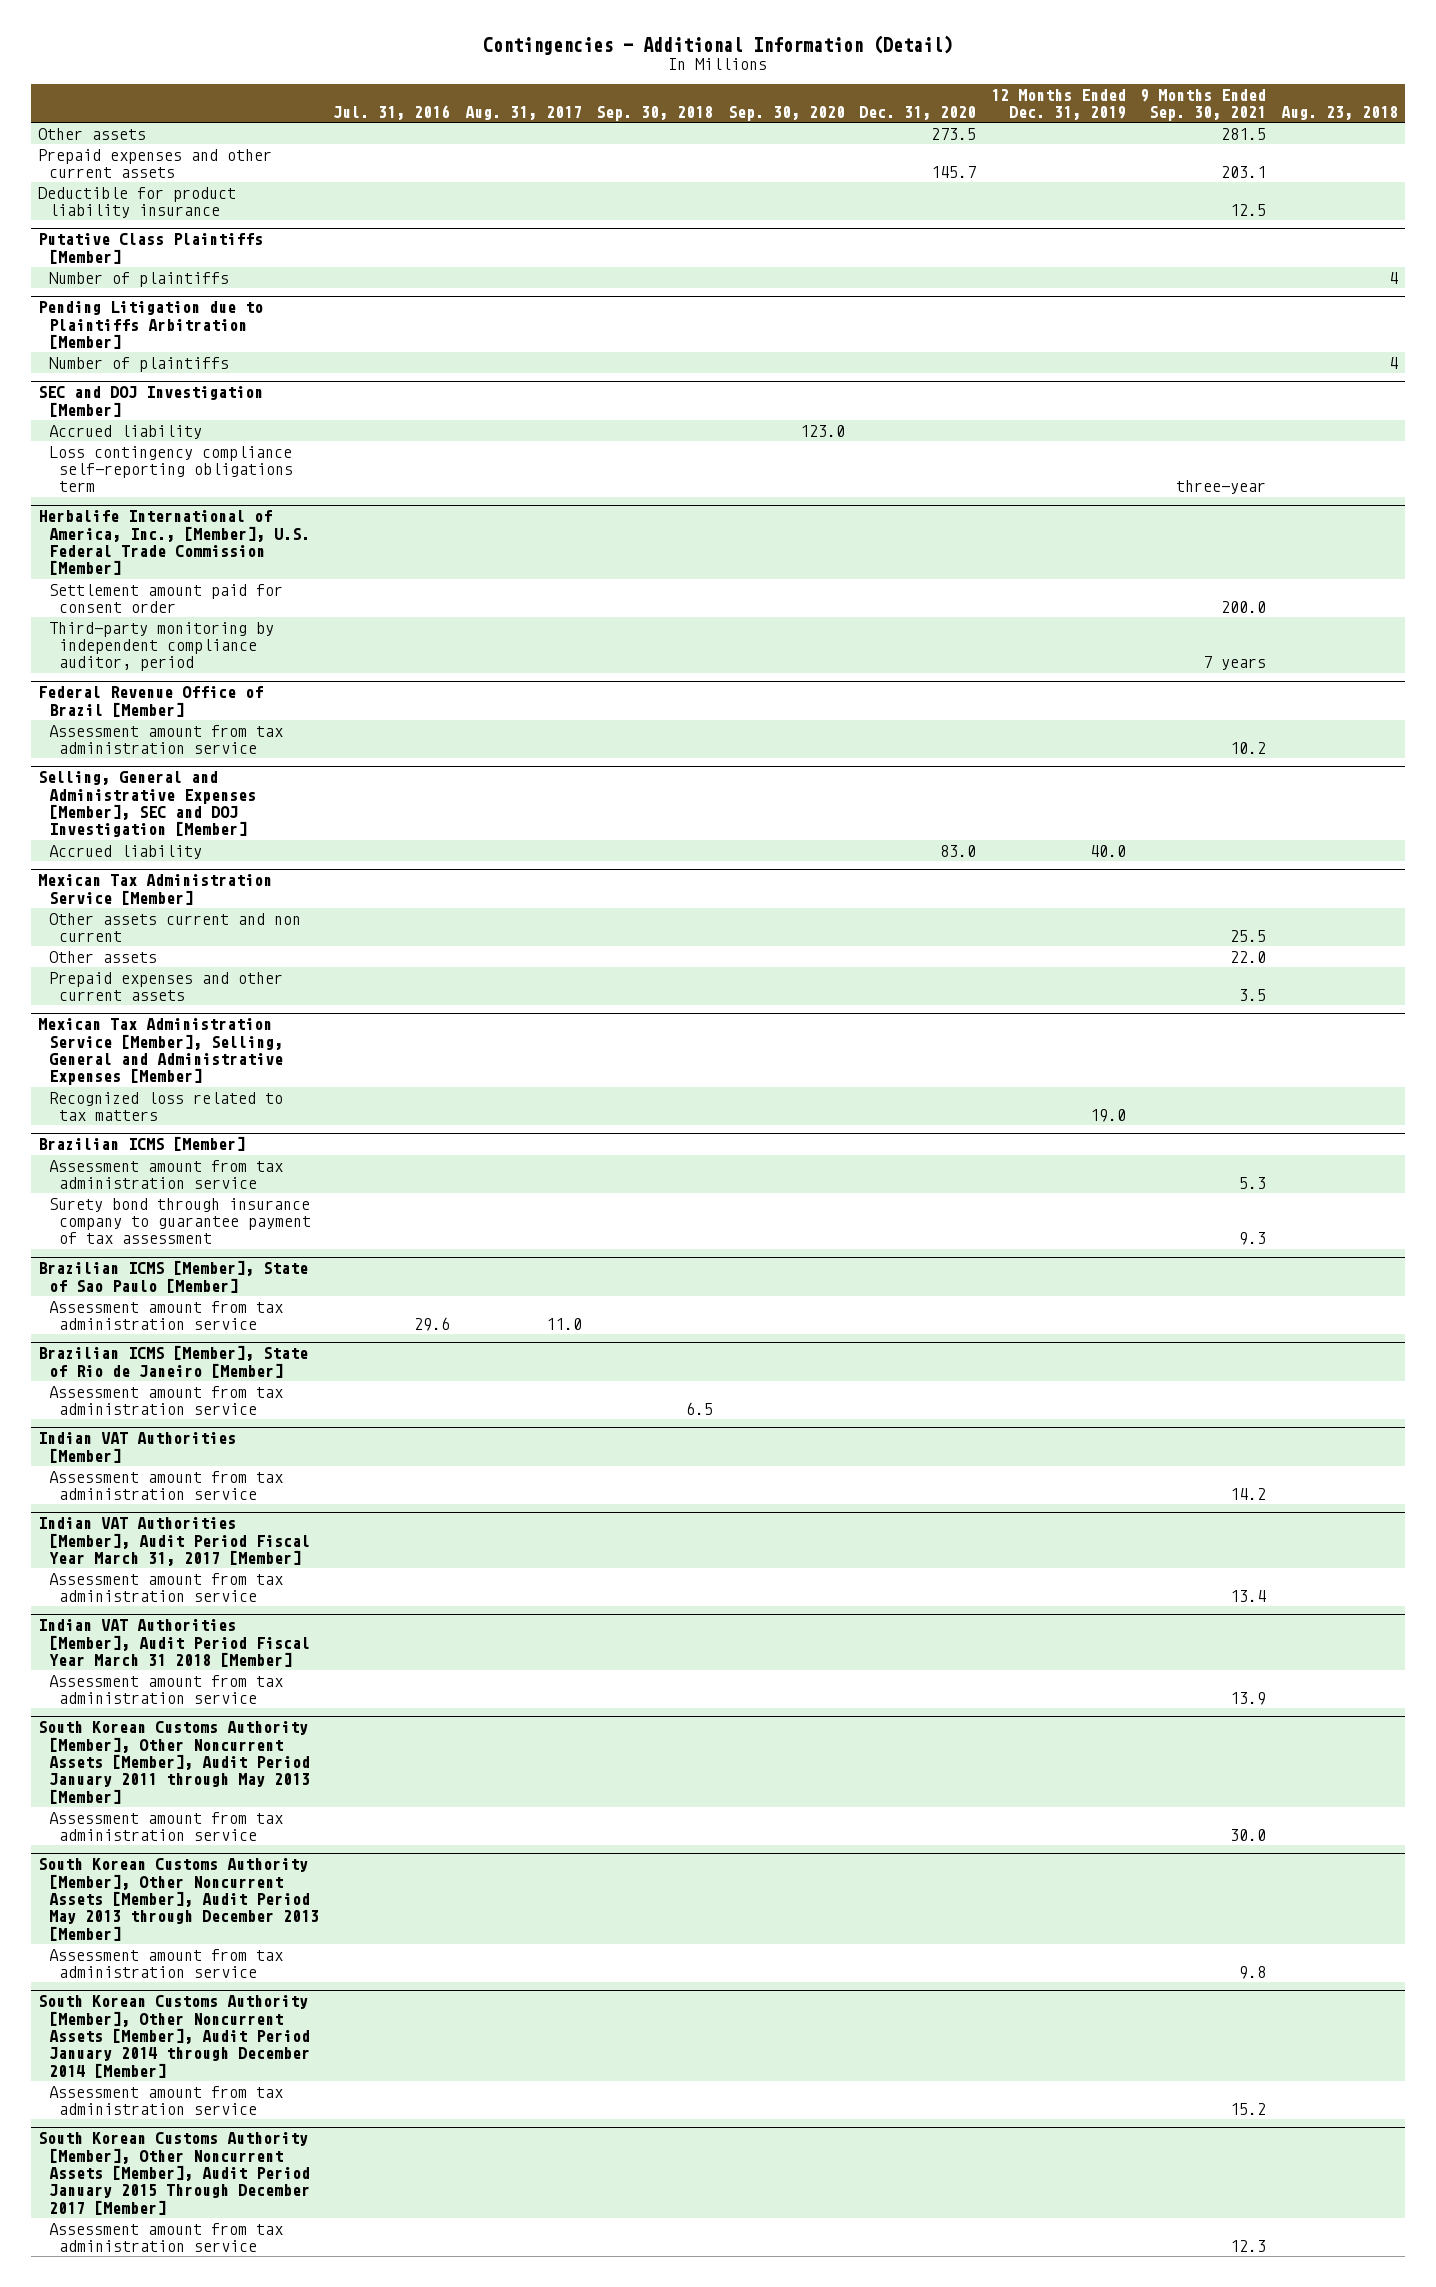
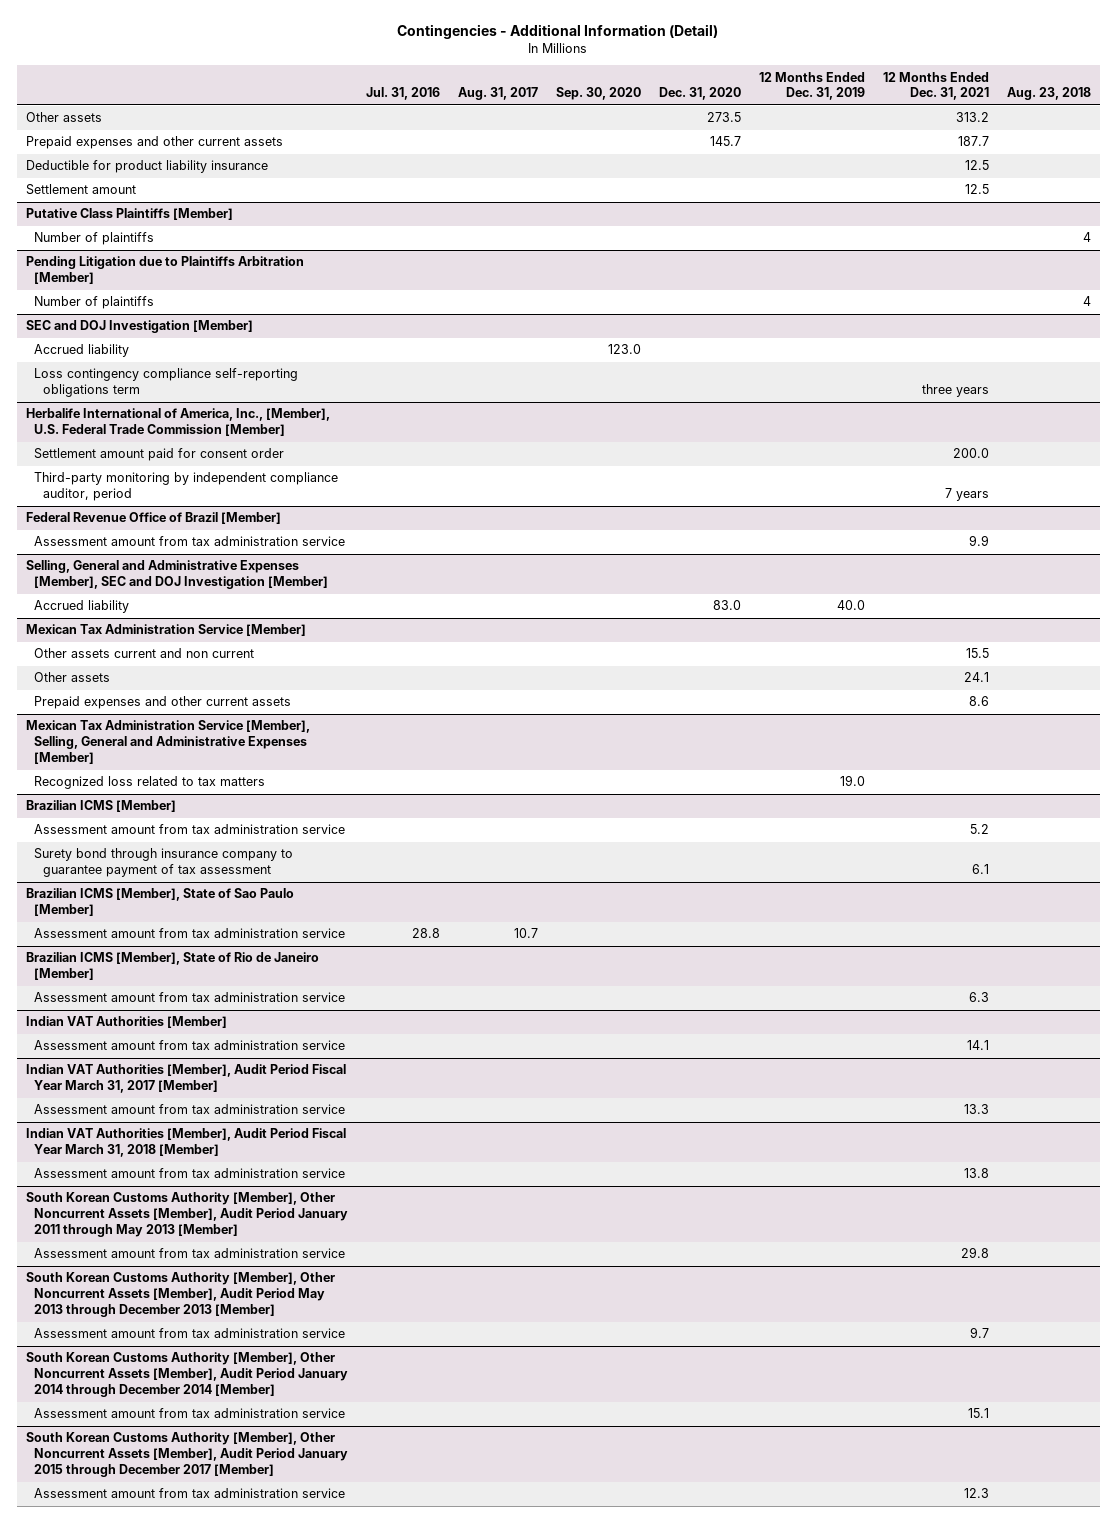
[596,106,714,122] Sep. 30, 2018 -> none
[1140,88,1267,122] 9 Months Ended Sep. 30, 2021 -> none
none -> [882,71,989,101] 12 Months Ended Dec. 31, 2021
none -> [25,184,136,196] Settlement amount
[414,1317,451,1332] 29.6 -> [412,928,441,939] 28.8
[545,1318,582,1331] 11.0 -> [514,928,539,939] 10.7
[37,1619,310,1668] Indian VAT Authorities [Member], Audit Period Fiscal Year March 31 2018 [Member] -> [25,1128,346,1158] Indian VAT Authorities [Member], Audit Period Fiscal Year March 31, 2018 [Member]
[37,2132,310,2215] South Korean Customs Authority [Member], Other Noncurrent Assets [Member], Audit Period January 2015 Through December 2017 [Member] -> [25,1432,349,1478] South Korean Customs Authority [Member], Other Noncurrent Assets [Member], Audit Period January 2015 through December 2017 [Member]

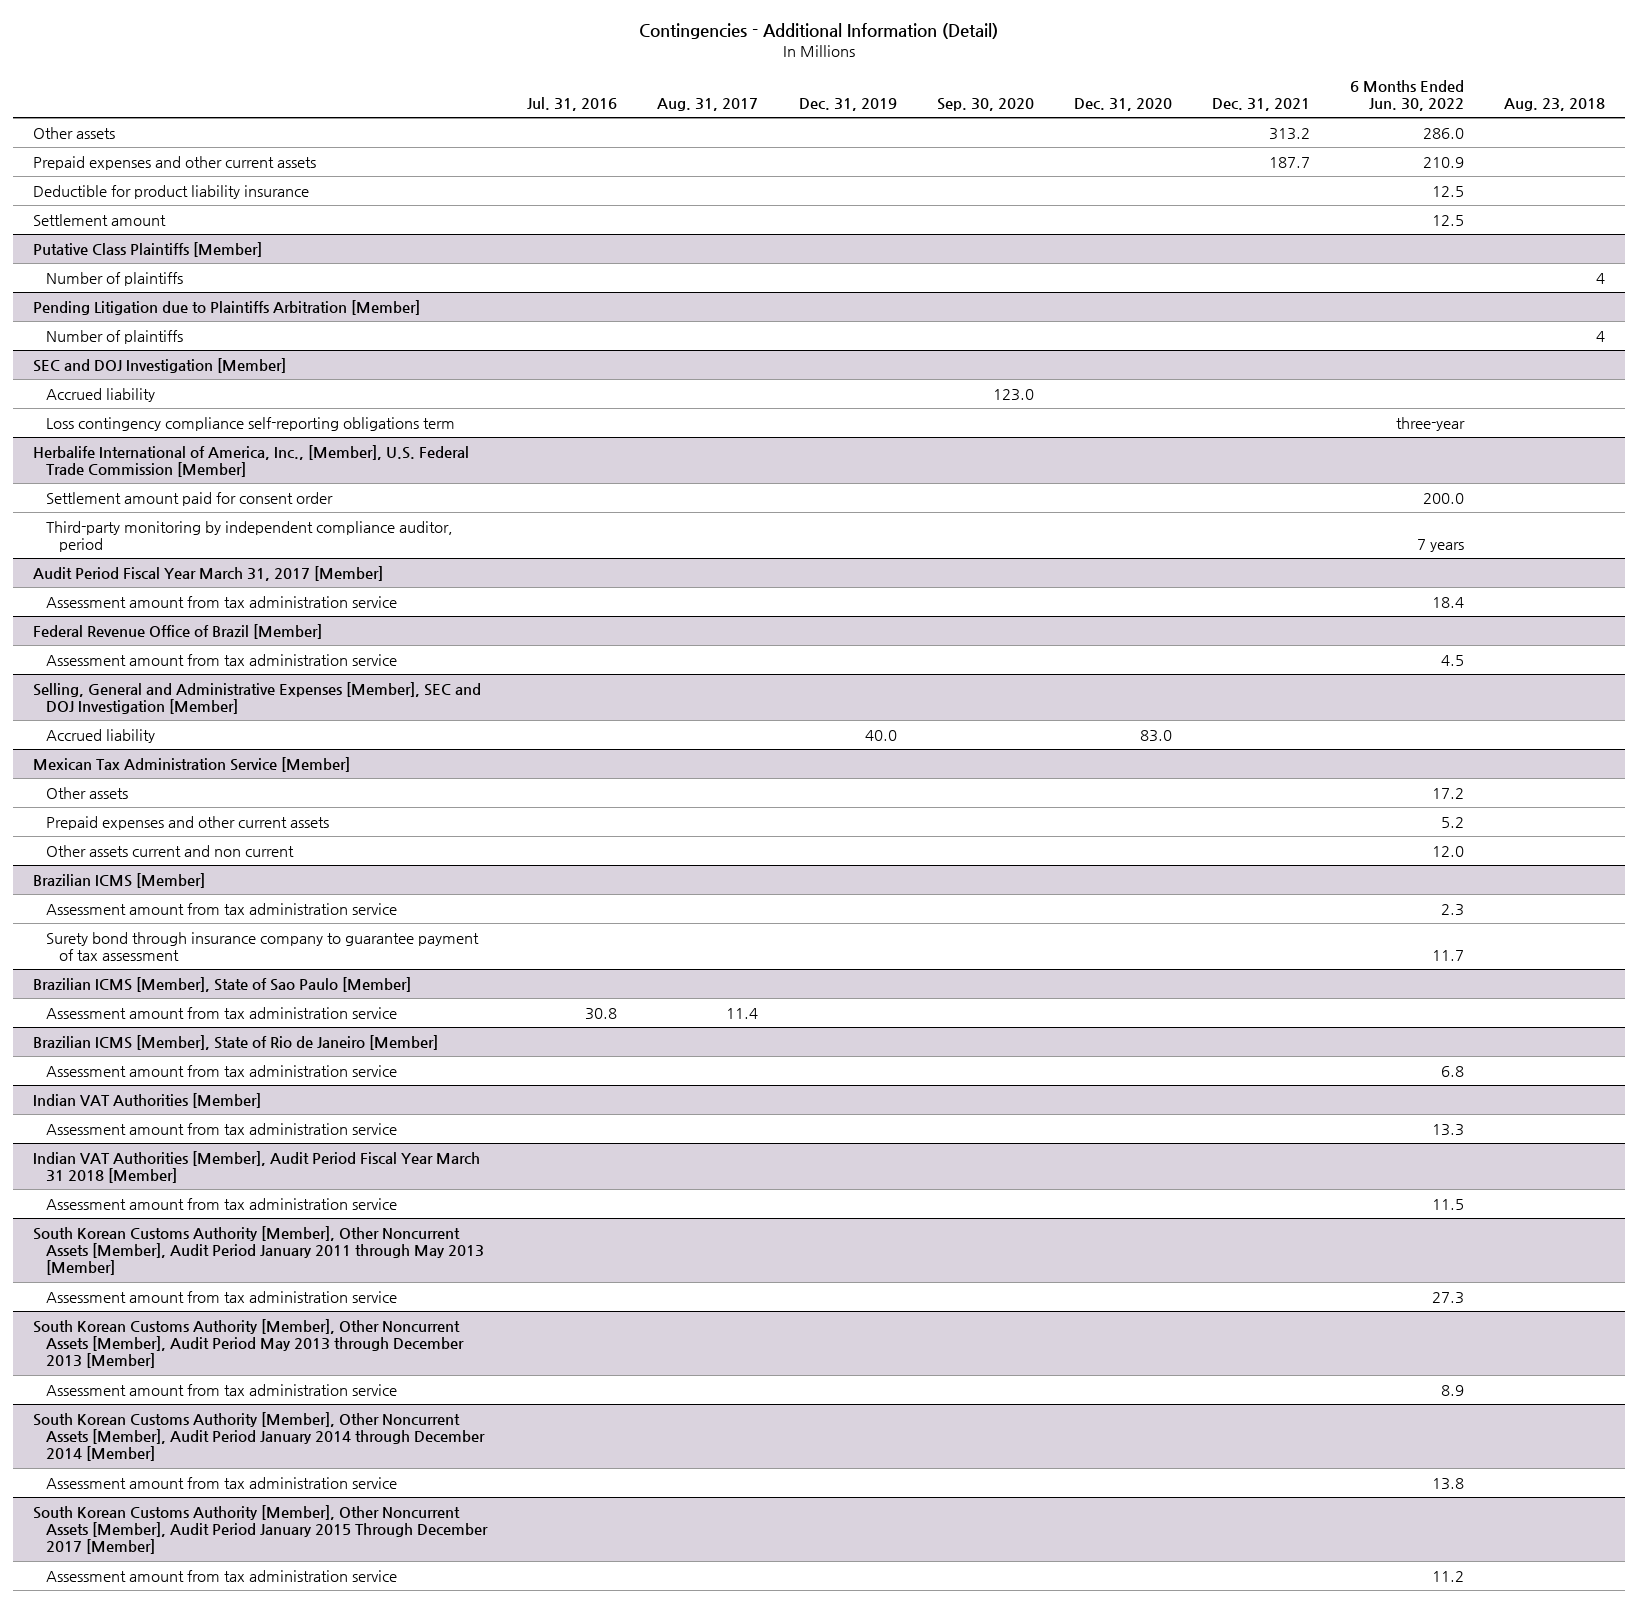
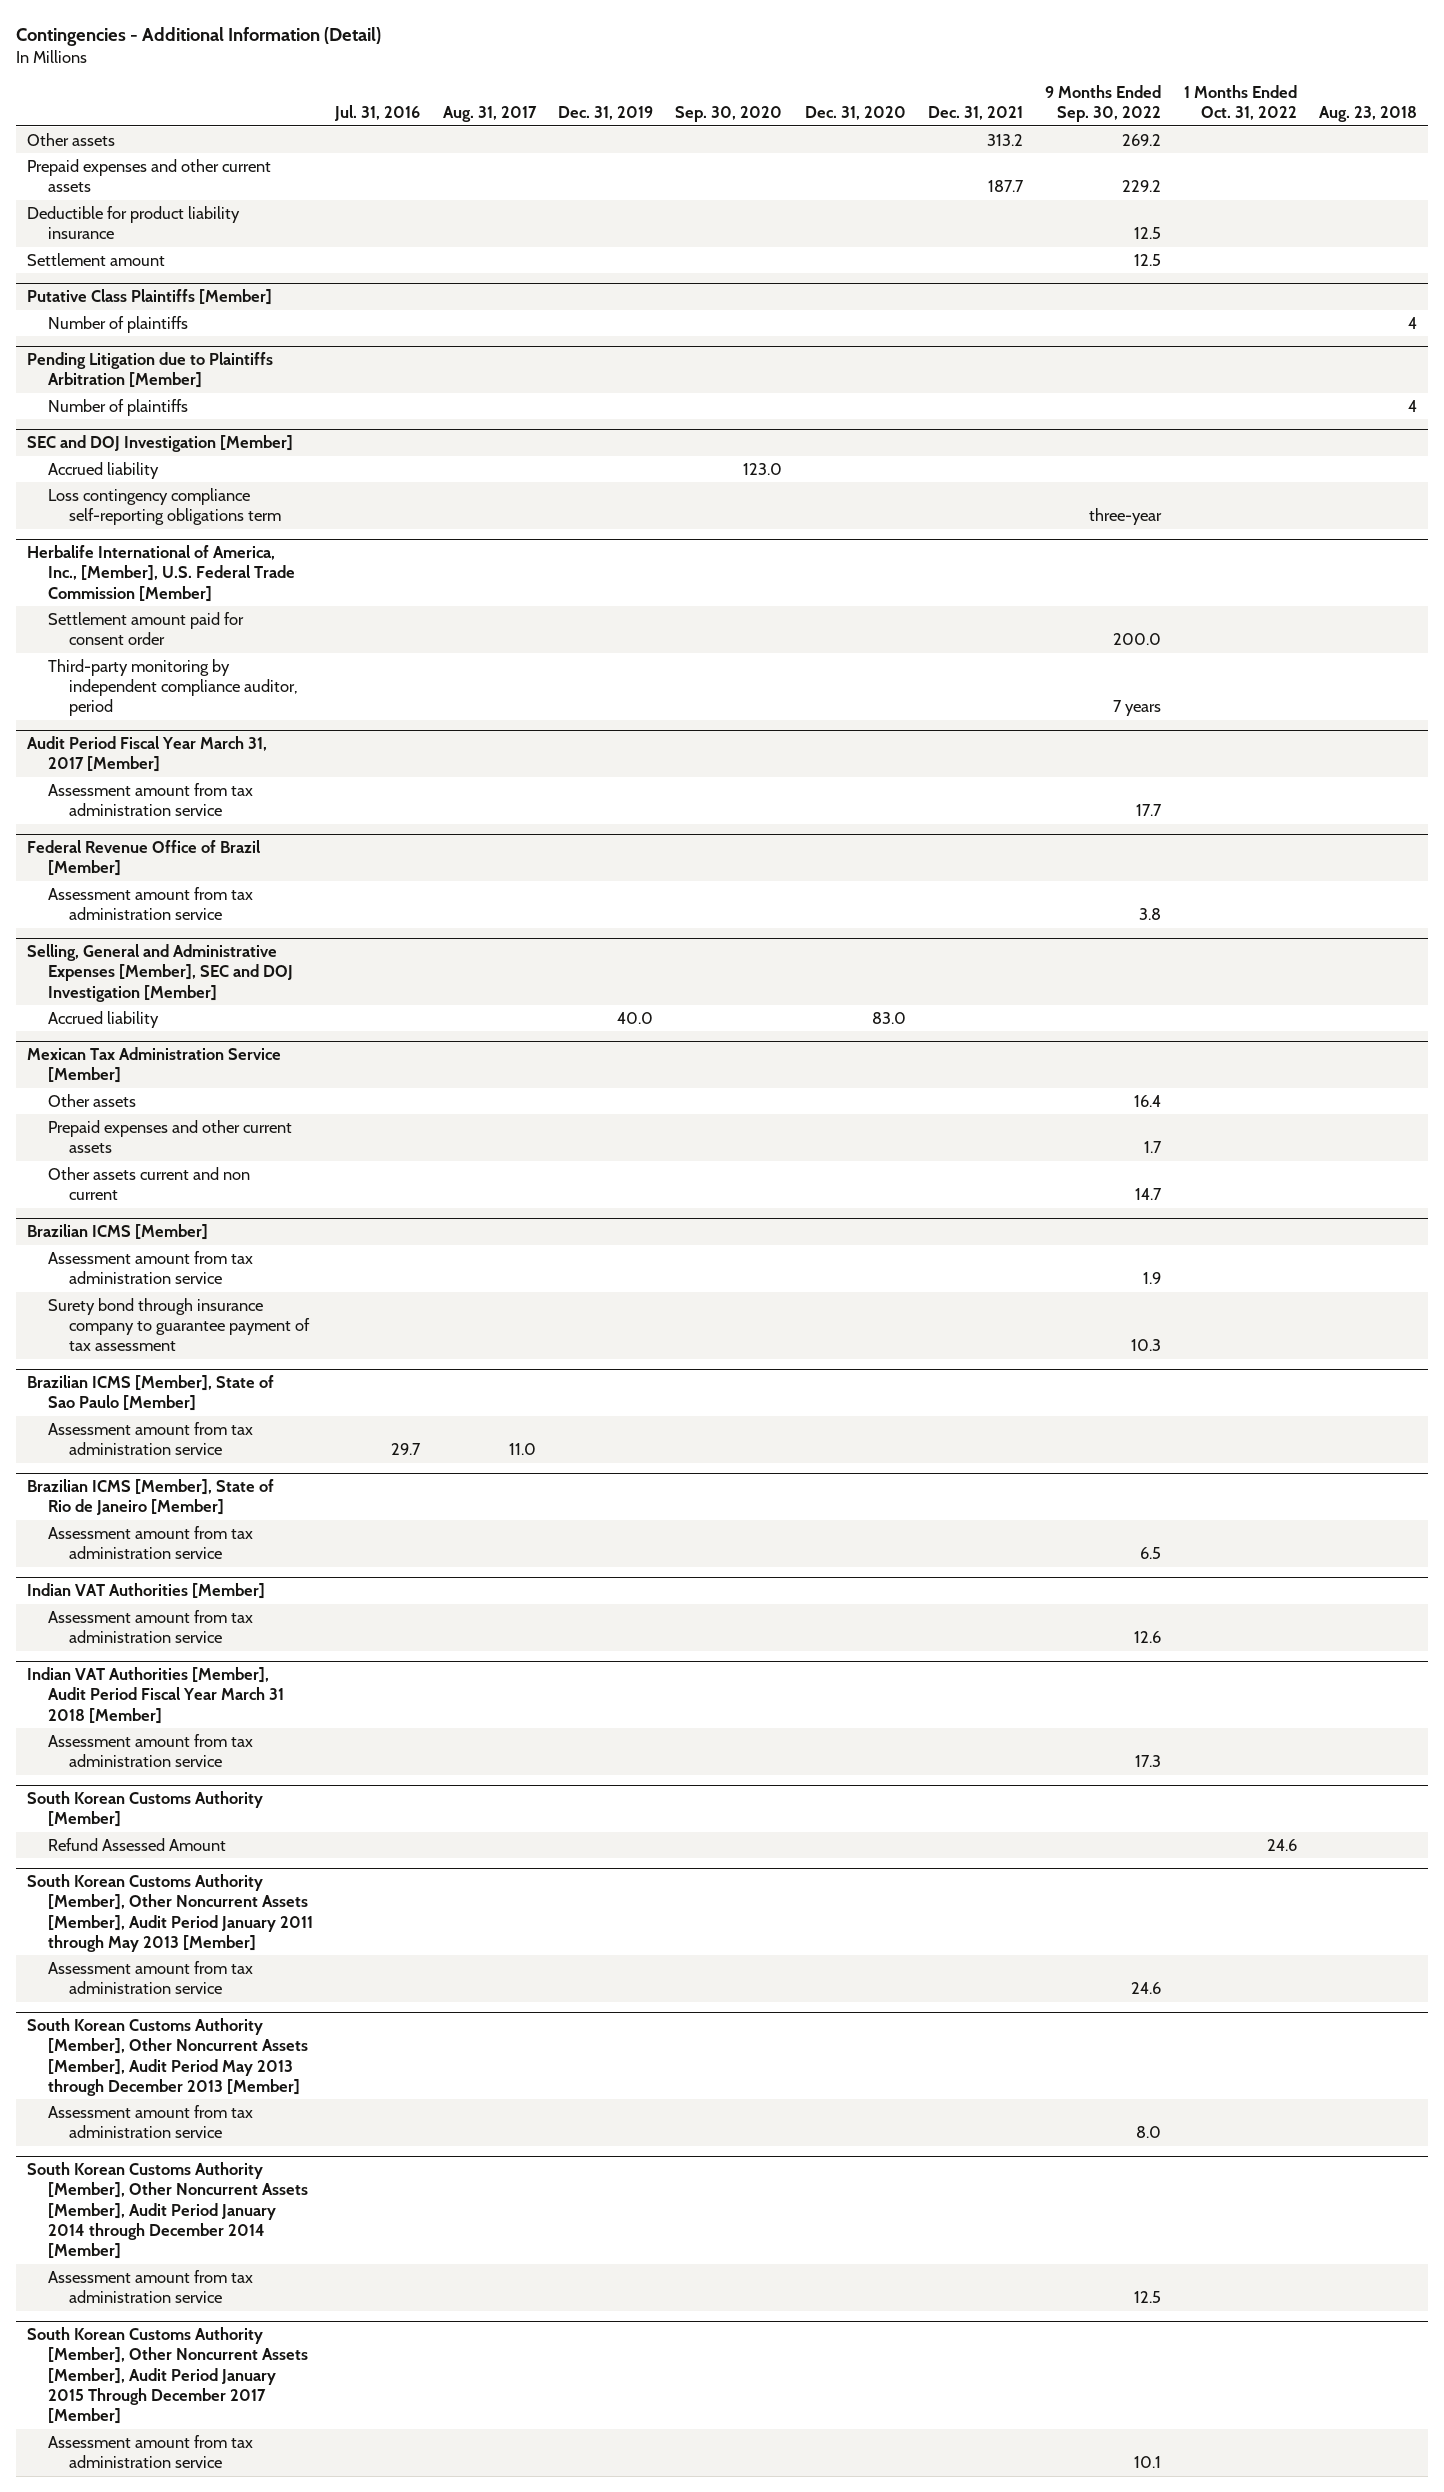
[1350,79,1465,111] 6 Months Ended Jun. 30, 2022 -> none
none -> [1045,85,1162,123] 9 Months Ended Sep. 30, 2022
none -> [1183,85,1297,121] 1 Months Ended Oct. 31, 2022
[585,1007,618,1020] 30.8 -> [391,1443,422,1456] 29.7
[726,1007,759,1019] 11.4 -> [508,1443,536,1456] 11.0
none -> [26,1791,263,1828] South Korean Customs Authority [Member]
none -> [47,1837,226,1851] Refund Assessed Amount

